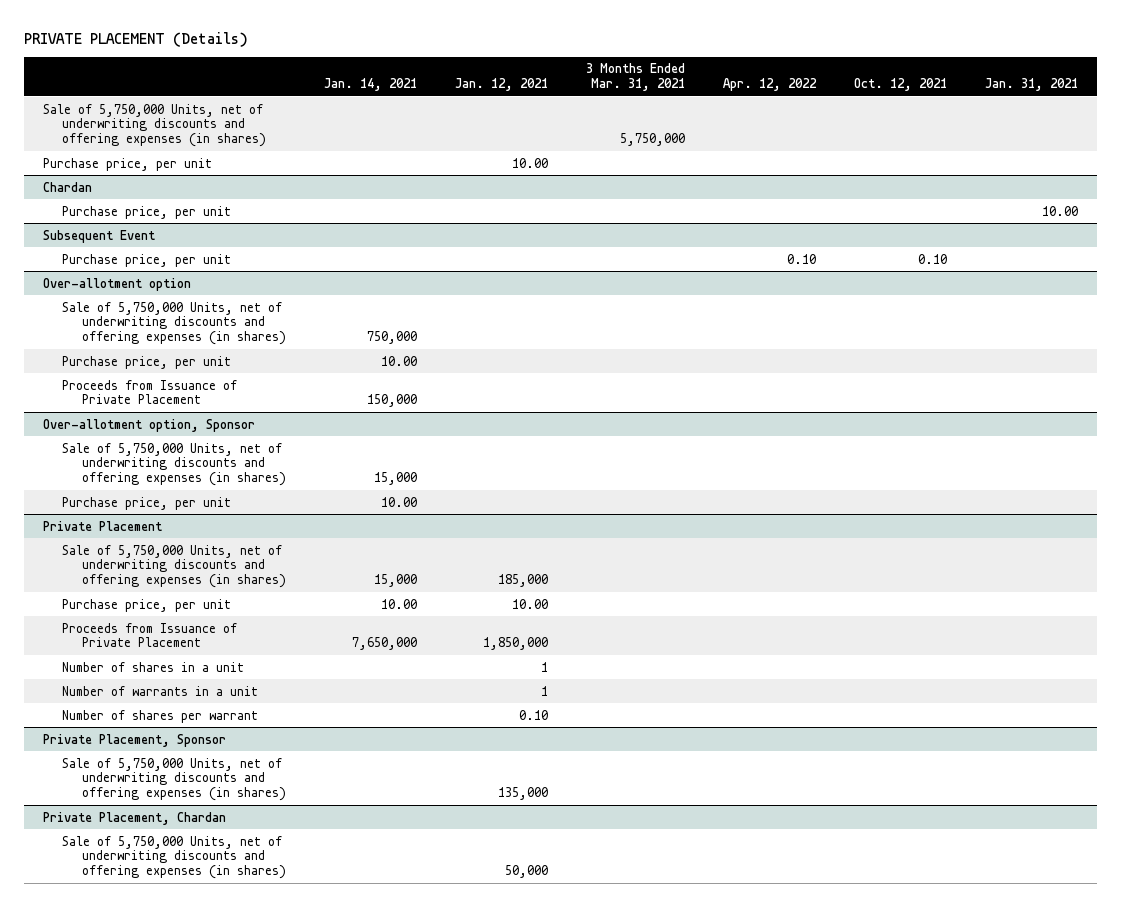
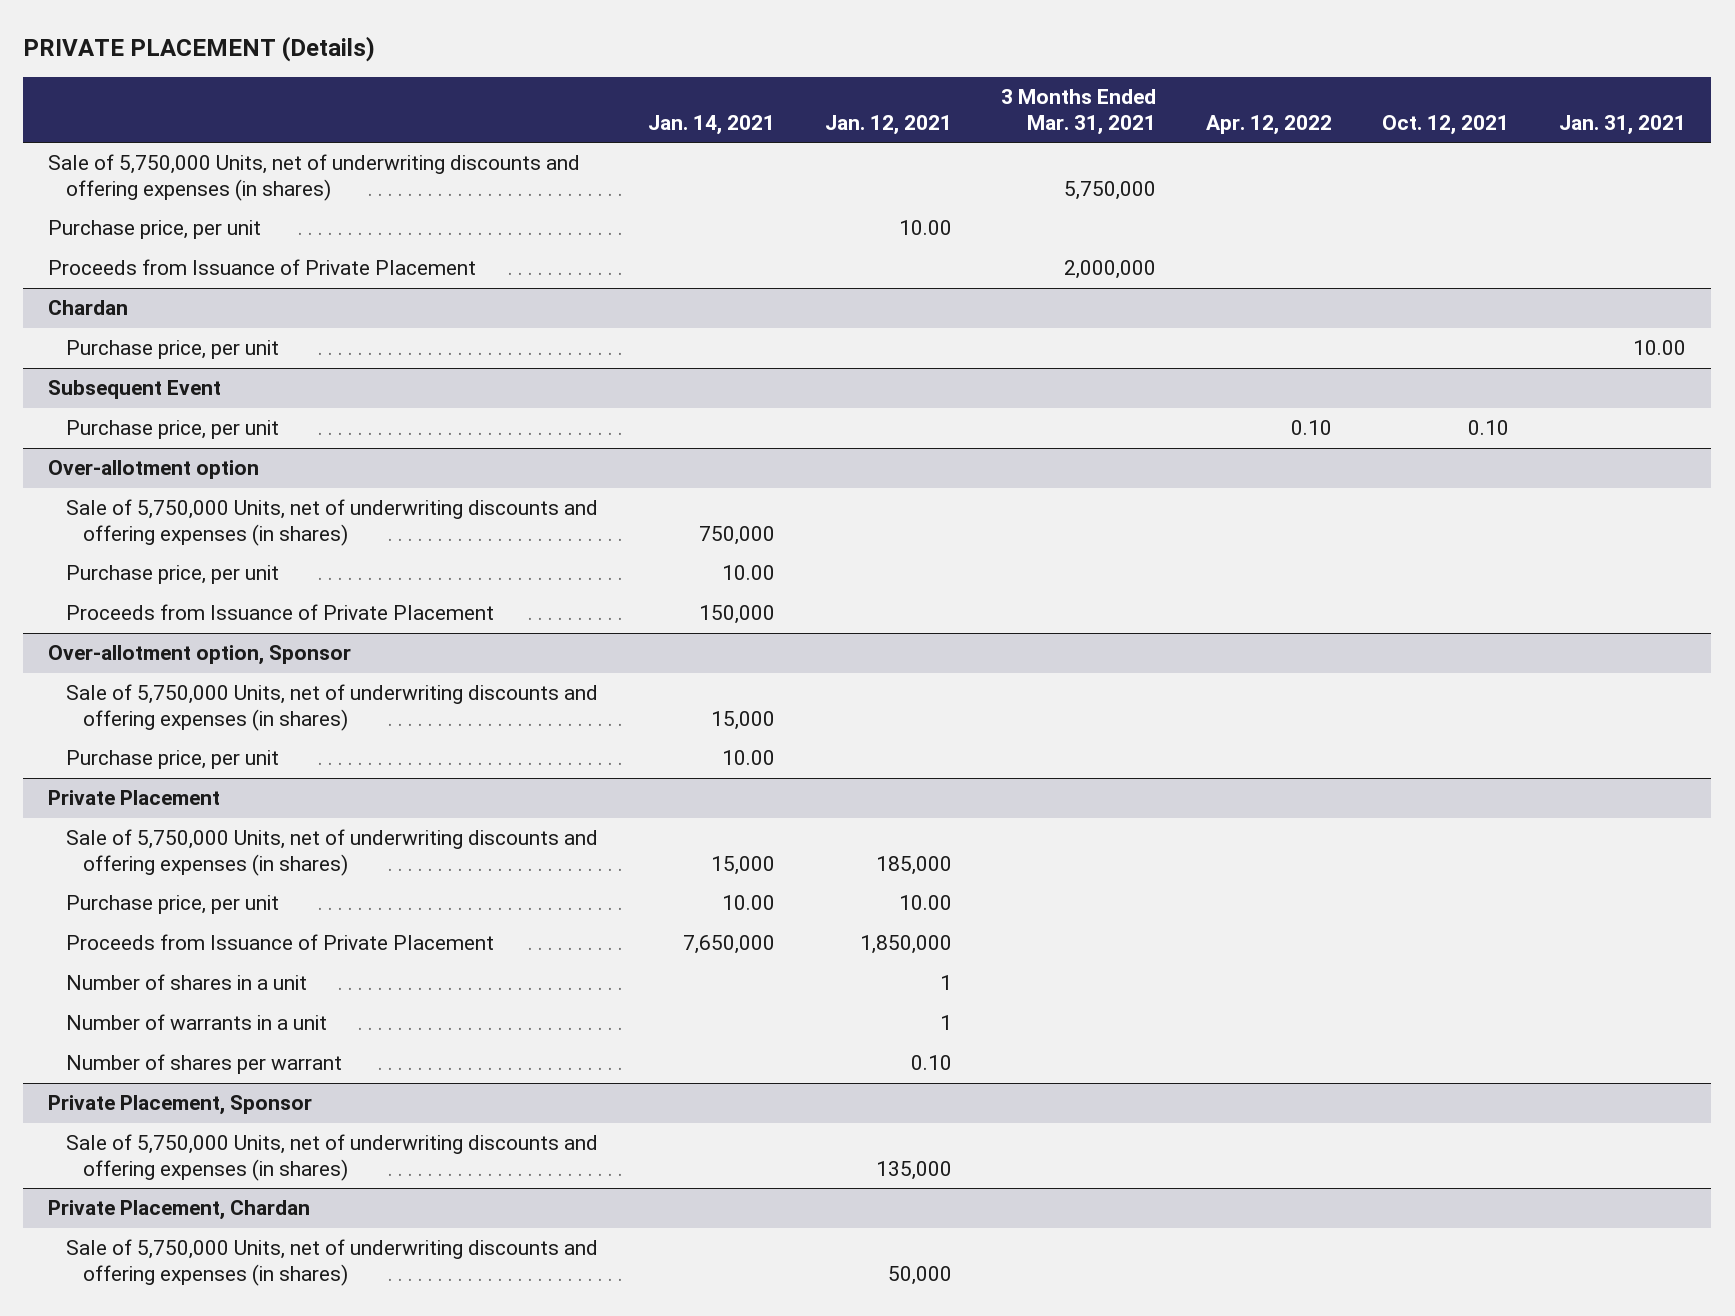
none -> [48,259,477,276] Proceeds from Issuance of Private Placement

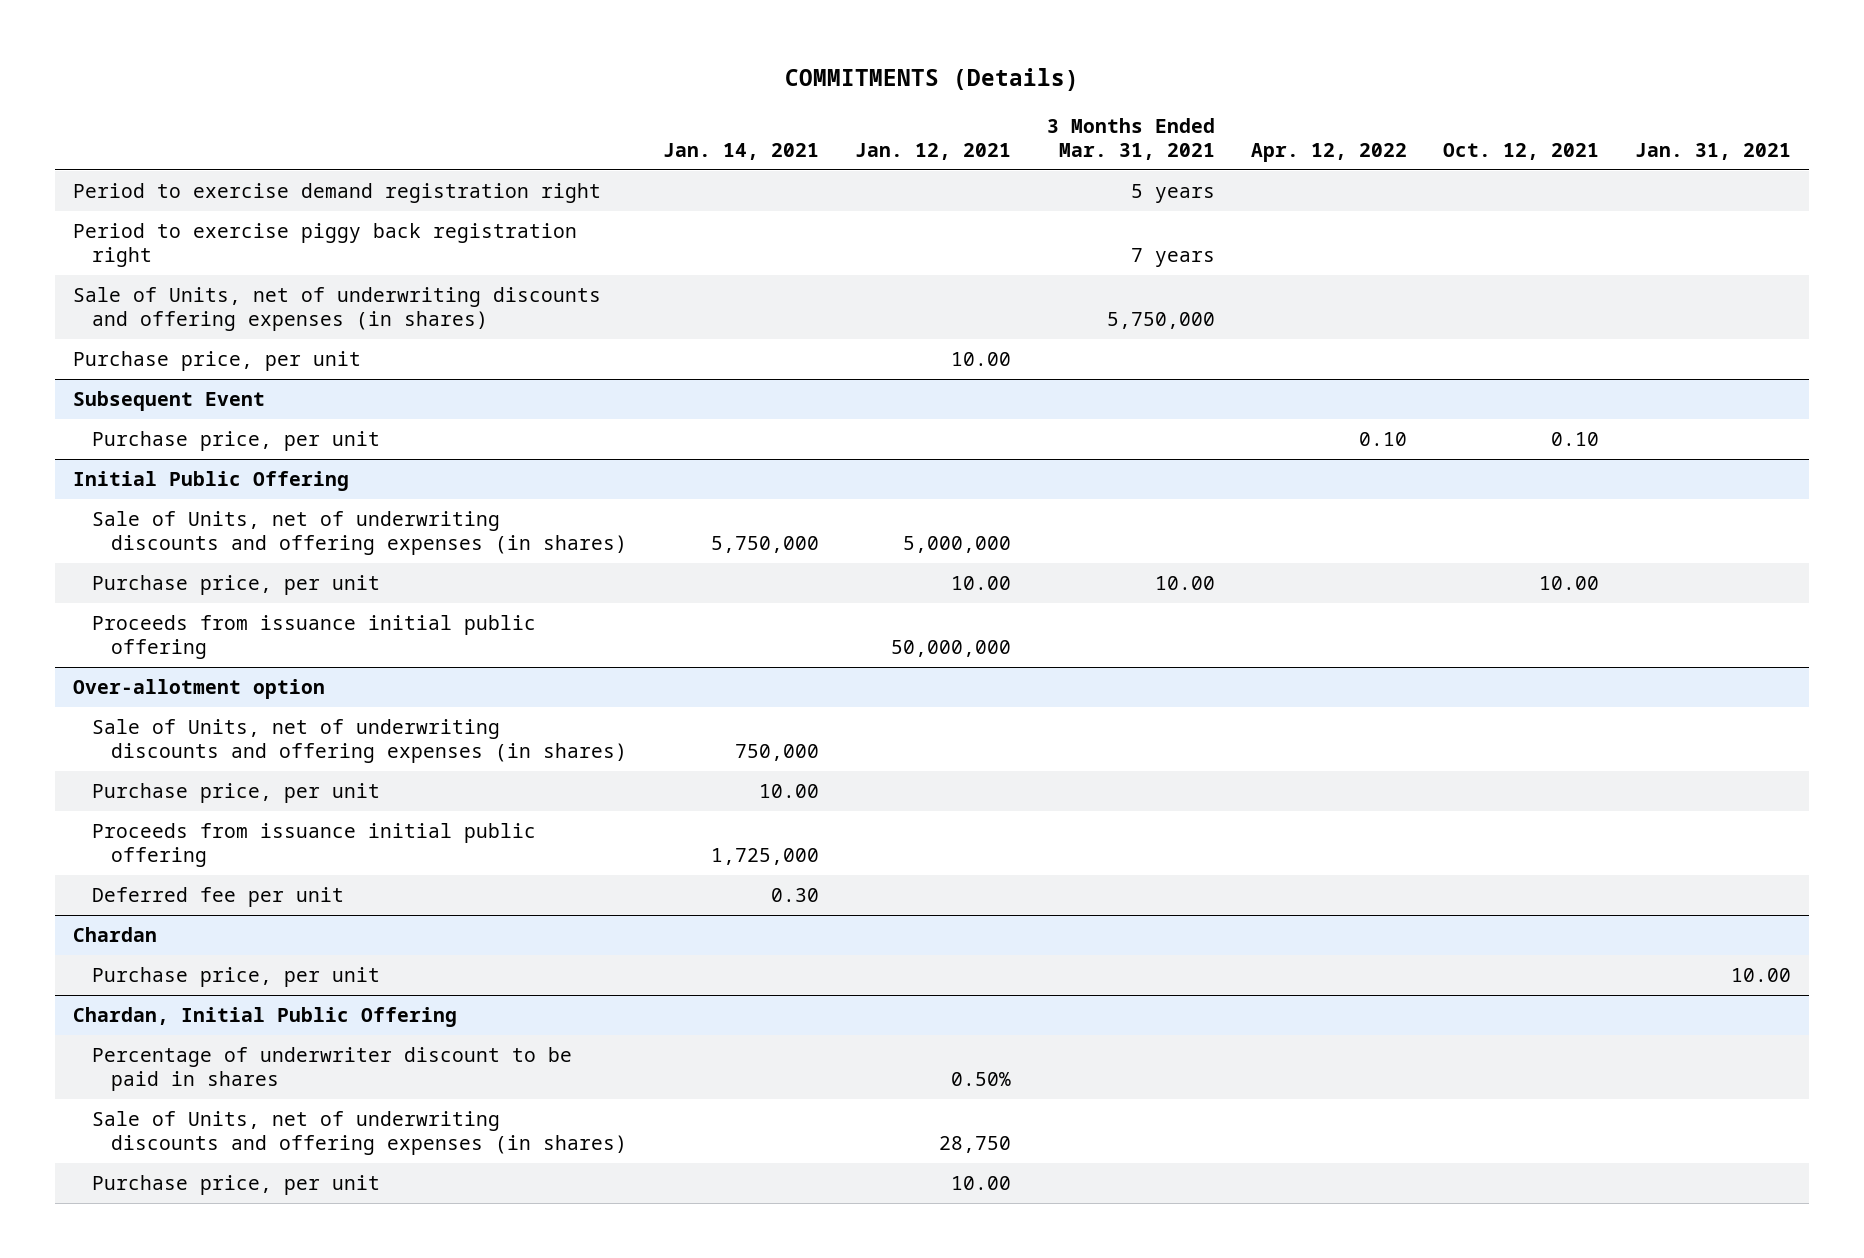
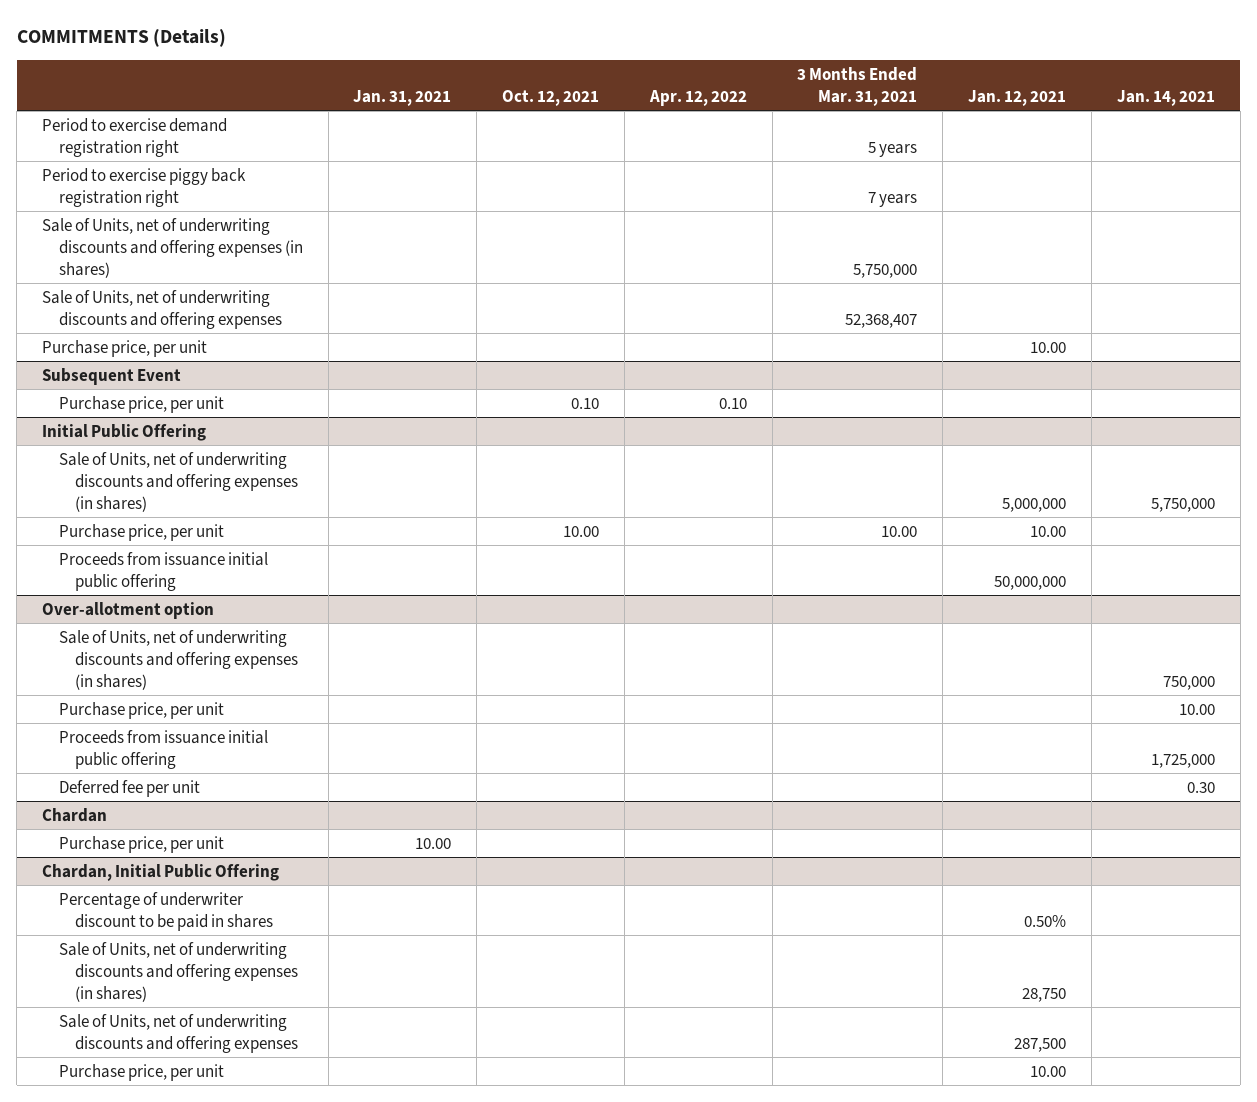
none -> [42,289,282,329] Sale of Units, net of underwriting discounts and offering expenses
none -> [58,1013,299,1053] Sale of Units, net of underwriting discounts and offering expenses

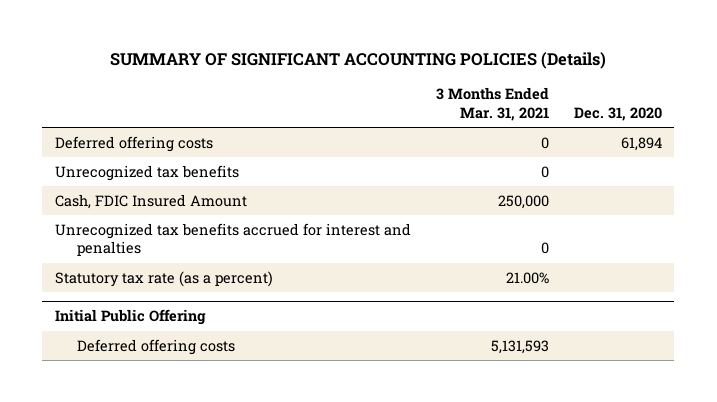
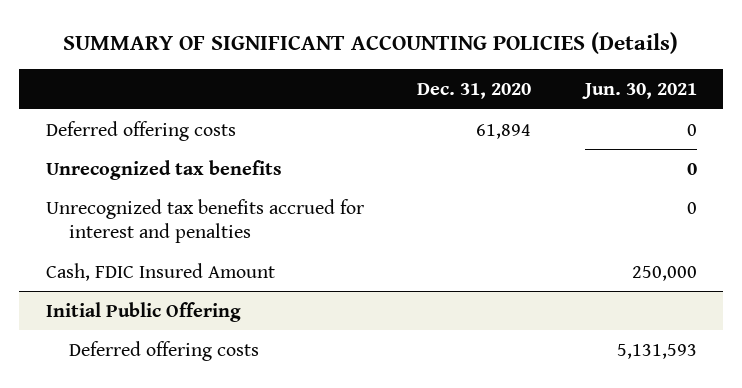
[435,87,549,121] 3 Months Ended Mar. 31, 2021 -> none
none -> [581,83,697,100] Jun. 30, 2021
[54,270,273,287] Statutory tax rate (as a percent) -> none
[54,193,247,209] Cash, FDIC Insured Amount -> [45,262,275,281] Cash, FDIC Insured Amount

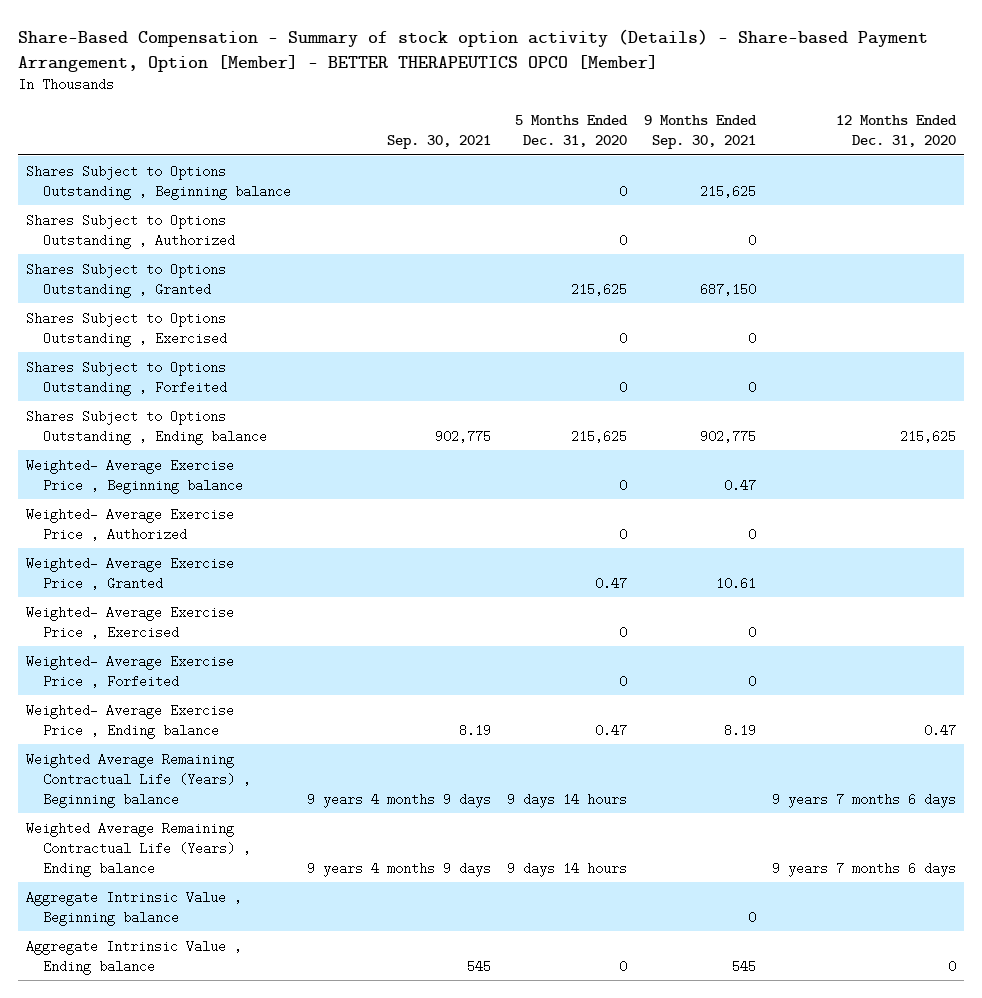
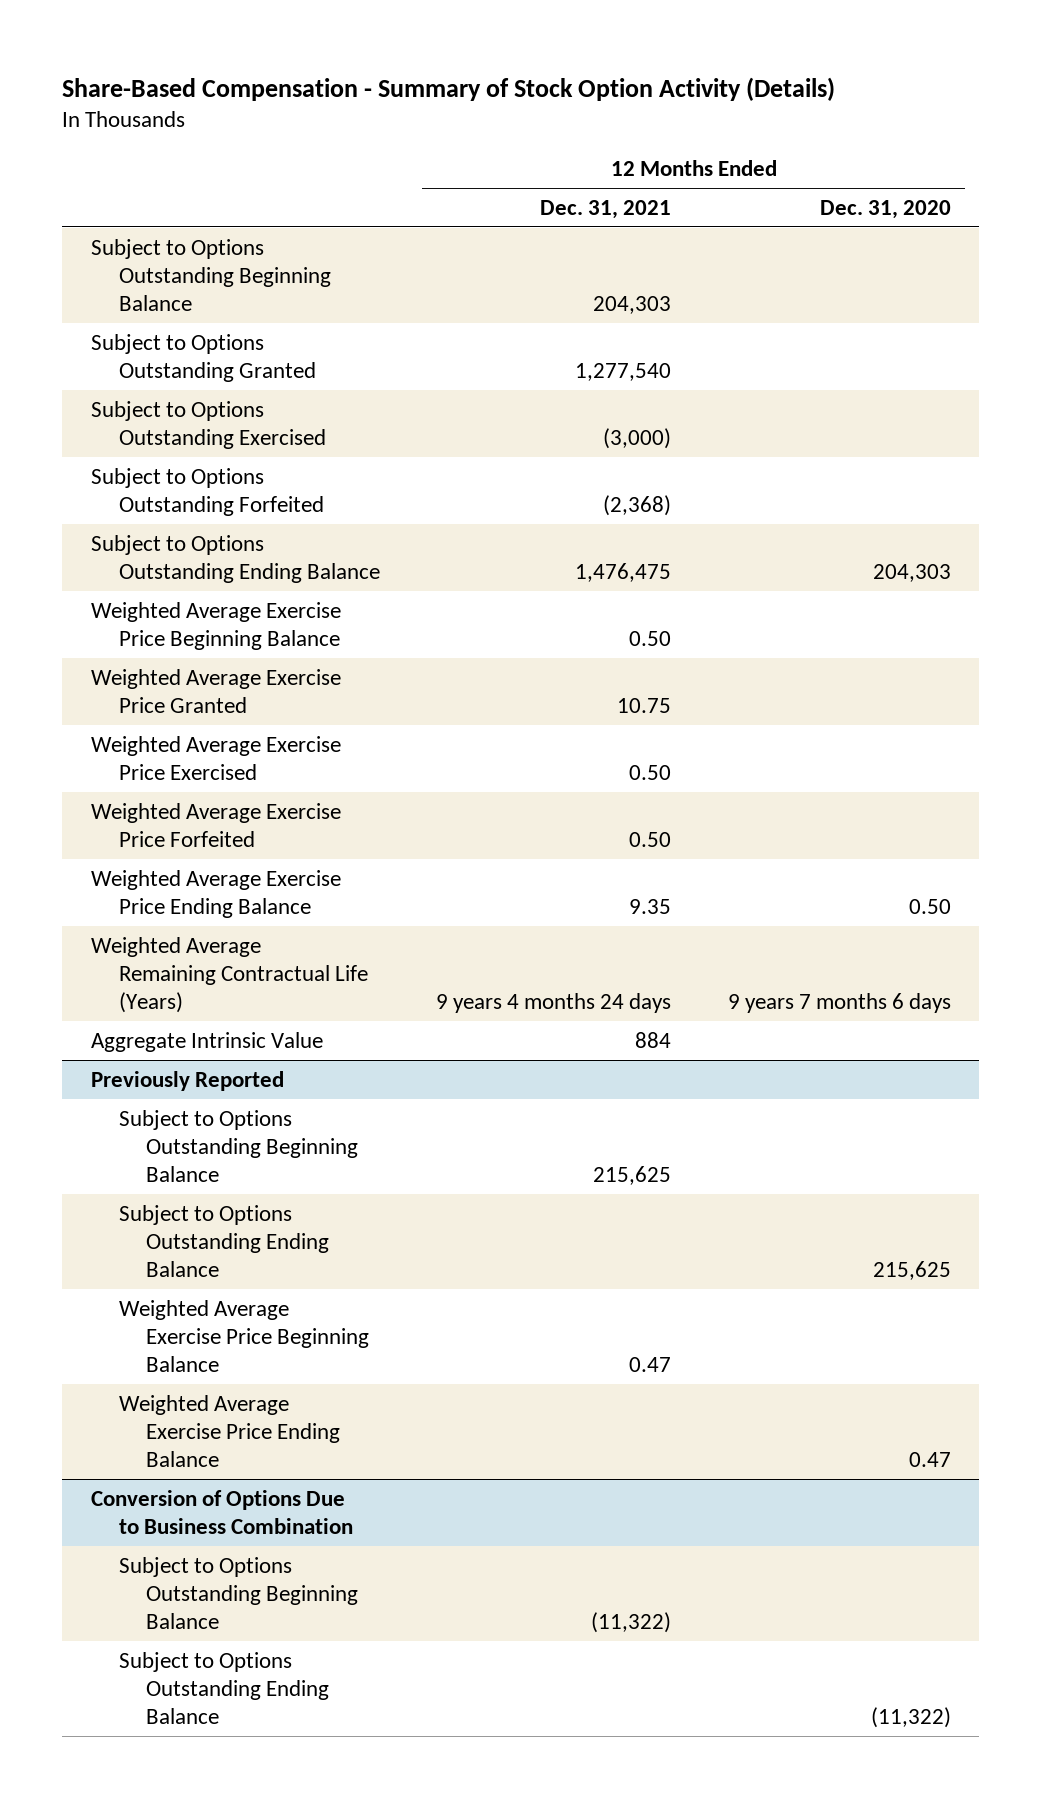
[18,28,929,72] Share-Based Compensation - Summary of stock option activity (Details) - Share-based Payment Arrangement, Option [Member] - BETTER THERAPEUTICS OPCO [Member] -> [62,76,836,101] Share-Based Compensation - Summary of Stock Option Activity (Details)
[387,134,492,149] Sep. 30, 2021 -> none
[515,114,629,147] 5 Months Ended Dec. 31, 2020 -> none
[643,114,757,149] 9 Months Ended Sep. 30, 2021 -> none
none -> [540,199,672,219] Dec. 31, 2021
[26,213,236,249] Shares Subject to Options Outstanding , Authorized -> none
[26,507,235,541] Weighted- Average Exercise Price , Authorized -> none
[26,821,252,877] Weighted Average Remaining Contractual Life (Years) , Ending balance -> none
[26,939,243,975] Aggregate Intrinsic Value , Ending balance -> none
[26,164,292,200] Shares Subject to Options Outstanding , Beginning balance -> [90,238,331,312] Subject to Options Outstanding Beginning Balance
[26,262,227,298] Shares Subject to Options Outstanding , Granted -> [90,333,316,382] Subject to Options Outstanding Granted
[26,311,228,347] Shares Subject to Options Outstanding , Exercised -> [90,400,326,449] Subject to Options Outstanding Exercised
[26,360,228,396] Shares Subject to Options Outstanding , Forfeited -> [90,467,324,516] Subject to Options Outstanding Forfeited
[26,409,268,445] Shares Subject to Options Outstanding , Ending balance -> [90,534,380,583] Subject to Options Outstanding Ending Balance
[899,429,956,443] 215,625 -> [872,563,951,582] 204,303
[26,458,244,494] Weighted- Average Exercise Price , Beginning balance -> [90,601,341,650] Weighted Average Exercise Price Beginning Balance
[26,556,235,590] Weighted- Average Exercise Price , Granted -> [90,668,341,713] Weighted Average Exercise Price Granted
[26,605,235,639] Weighted- Average Exercise Price , Exercised -> [90,735,341,780] Weighted Average Exercise Price Exercised
[26,654,235,688] Weighted- Average Exercise Price , Forfeited -> [90,802,341,847] Weighted Average Exercise Price Forfeited
[26,703,235,739] Weighted- Average Exercise Price , Ending balance -> [90,869,341,918] Weighted Average Exercise Price Ending Balance
[923,723,956,737] 0.47 -> [908,898,951,914] 0.50
[26,752,252,808] Weighted Average Remaining Contractual Life (Years) , Beginning balance -> [90,936,368,1014] Weighted Average Remaining Contractual Life (Years)
[26,890,243,926] Aggregate Intrinsic Value , Beginning balance -> [90,1031,323,1052] Aggregate Intrinsic Value
none -> [90,1070,284,1091] Previously Reported
none -> [118,1109,359,1183] Subject to Options Outstanding Beginning Balance
none -> [118,1204,330,1278] Subject to Options Outstanding Ending Balance
none -> [118,1299,370,1373] Weighted Average Exercise Price Beginning Balance
none -> [118,1394,341,1468] Weighted Average Exercise Price Ending Balance
none -> [90,1489,353,1534] Conversion of Options Due to Business Combination
none -> [118,1556,359,1630] Subject to Options Outstanding Beginning Balance
none -> [118,1651,330,1725] Subject to Options Outstanding Ending Balance

